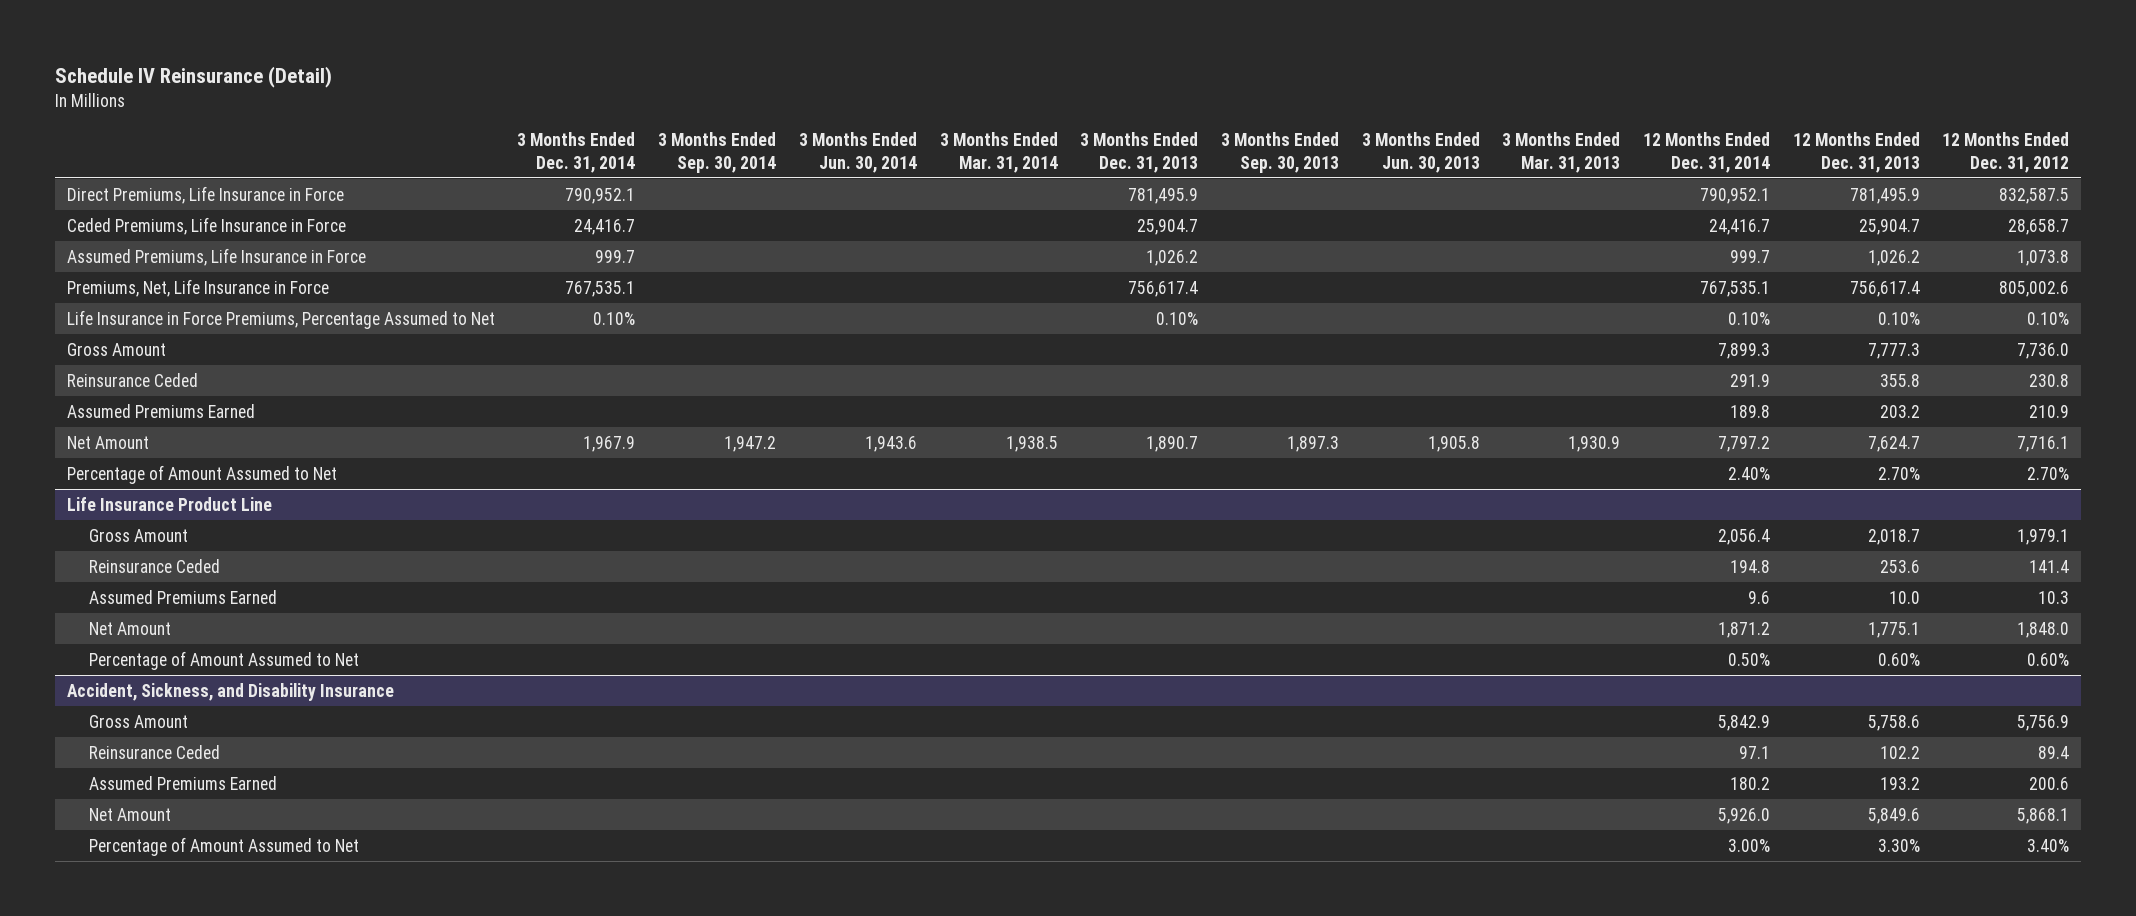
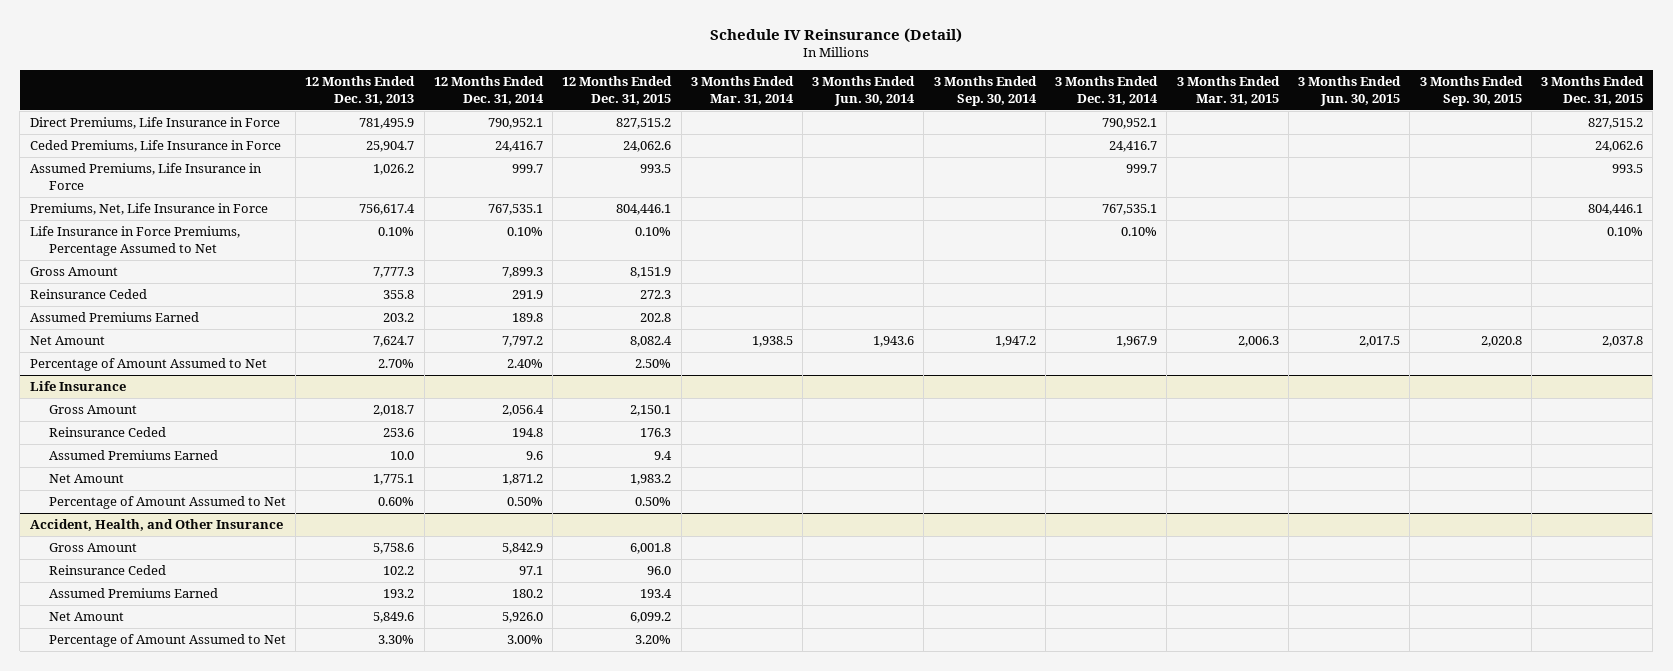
[1080,132,1199,173] 3 Months Ended Dec. 31, 2013 -> none
[1220,132,1339,173] 3 Months Ended Sep. 30, 2013 -> none
[1361,132,1480,173] 3 Months Ended Jun. 30, 2013 -> none
[1502,132,1621,173] 3 Months Ended Mar. 31, 2013 -> none
[1942,132,2070,173] 12 Months Ended Dec. 31, 2012 -> none
none -> [562,76,673,105] 12 Months Ended Dec. 31, 2015
none -> [1176,76,1280,105] 3 Months Ended Mar. 31, 2015
none -> [1298,76,1402,106] 3 Months Ended Jun. 30, 2015
none -> [1419,76,1523,106] 3 Months Ended Sep. 30, 2015
none -> [1541,76,1645,105] 3 Months Ended Dec. 31, 2015
[66,496,272,511] Life Insurance Product Line -> [29,381,126,392] Life Insurance
[66,682,394,701] Accident, Sickness, and Disability Insurance -> [29,519,283,532] Accident, Health, and Other Insurance

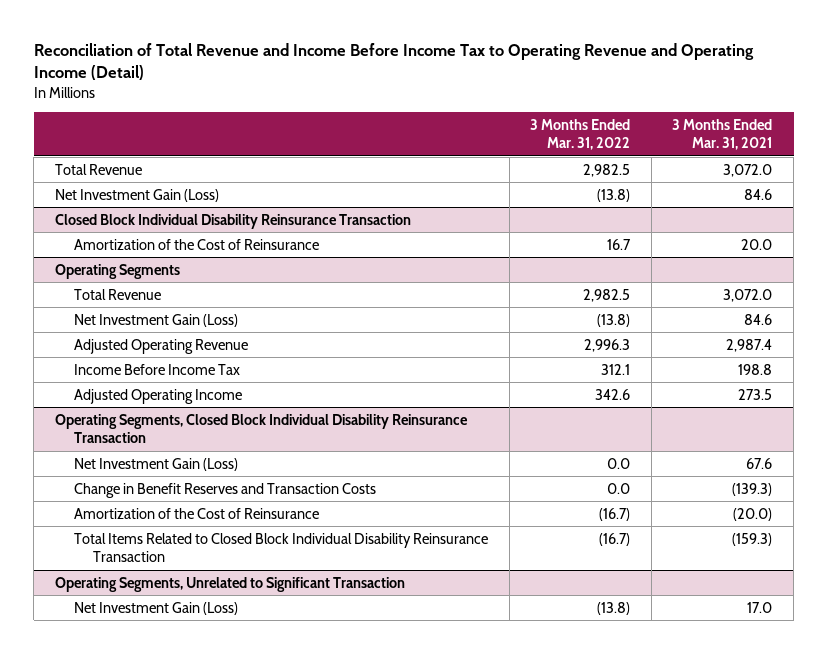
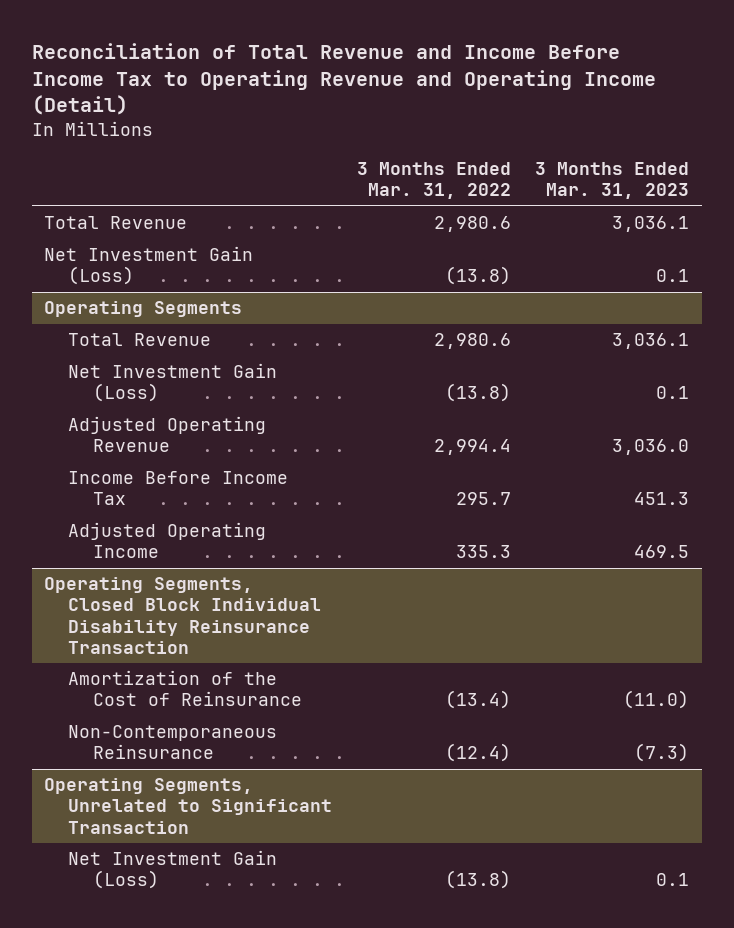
[672,119,773,151] 3 Months Ended Mar. 31, 2021 -> none
none -> [535,161,690,200] 3 Months Ended Mar. 31, 2023
[583,163,631,177] 2,982.5 -> [433,216,511,233] 2,980.6
[54,213,411,229] Closed Block Individual Disability Reinsurance Transaction -> none
[73,238,319,250] Amortization of the Cost of Reinsurance -> none
[583,288,631,302] 2,982.5 -> [433,333,511,350] 2,980.6
[584,338,631,352] 2,996.3 -> [433,439,511,456] 2,994.4
[601,363,631,375] 312.1 -> [455,492,511,506] 295.7
[595,388,631,400] 342.6 -> [455,545,511,559] 335.3
[73,457,238,471] Net Investment Gain (Loss) -> none
[73,482,376,498] Change in Benefit Reserves and Transaction Costs -> none
[73,532,488,562] Total Items Related to Closed Block Individual Disability Reinsurance Transaction -> none
[599,507,631,521] (16.7) -> [444,690,511,710] (13.4)
none -> [68,725,278,760] Non-Contemporaneous Reinsurance

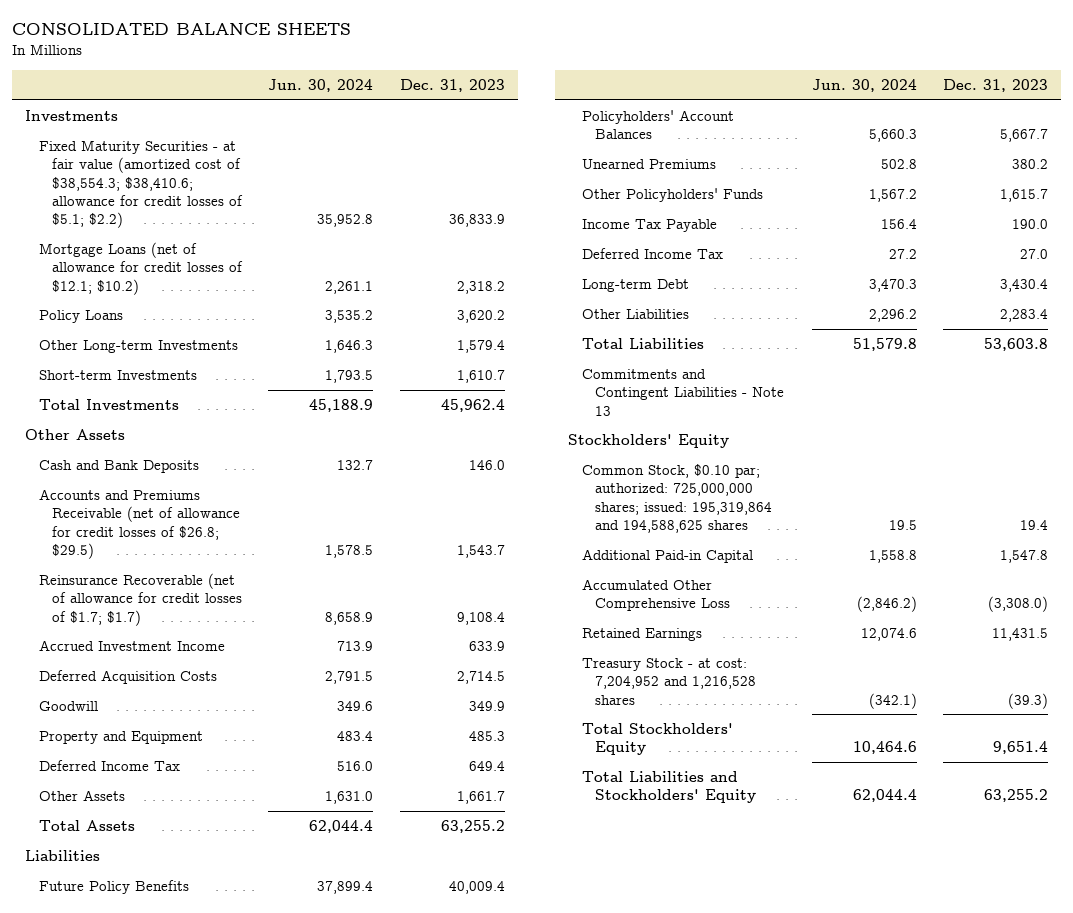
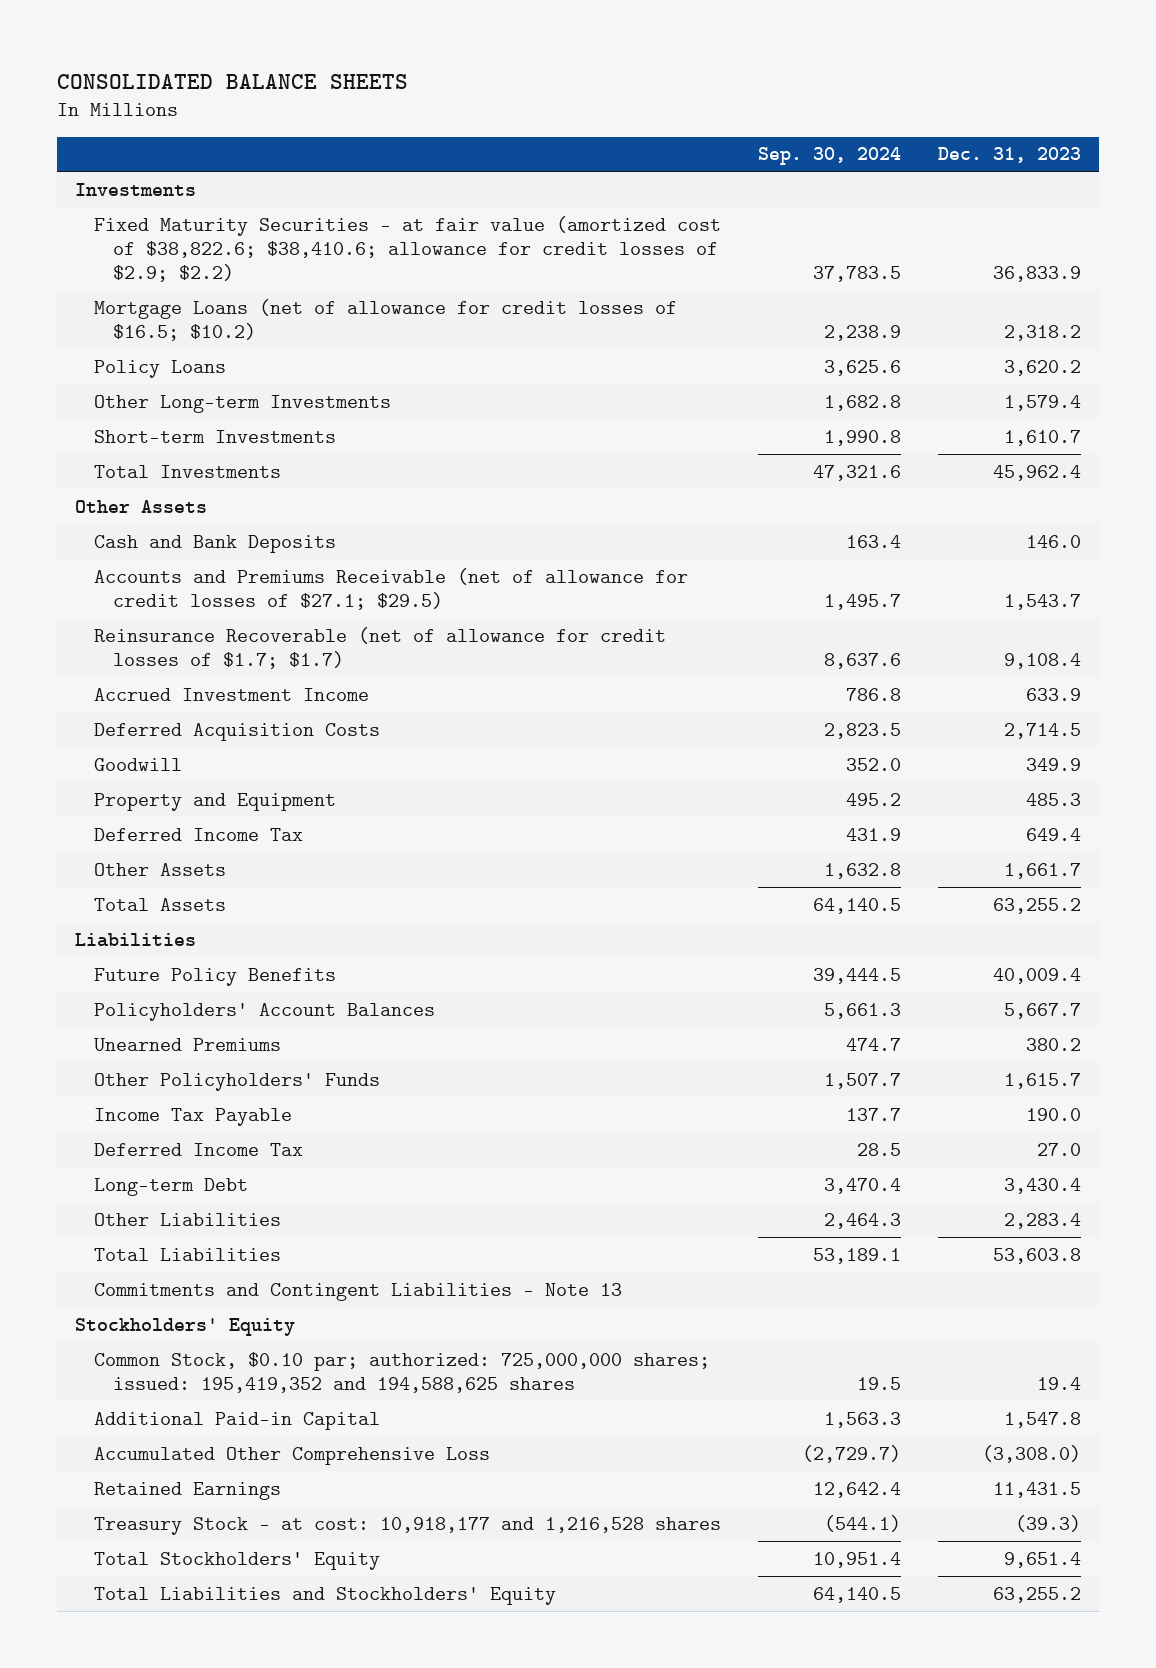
[268,79,374,93] Jun. 30, 2024 -> none
none -> [757,147,901,166] Sep. 30, 2024
[38,139,244,229] Fixed Maturity Securities - at fair value (amortized cost of $38,554.3; $38,410.6; allowance for credit losses of $5.1; $2.2) -> [94,215,722,283] Fixed Maturity Securities - at fair value (amortized cost of $38,822.6; $38,410.6; allowance for credit losses of $2.9; $2.2)
[38,241,244,295] Mortgage Loans (net of allowance for credit losses of $12.1; $10.2) -> [94,298,678,341] Mortgage Loans (net of allowance for credit losses of $16.5; $10.2)
[38,488,241,559] Accounts and Premiums Receivable (net of allowance for credit losses of $26.8; $29.5) -> [94,567,689,610] Accounts and Premiums Receivable (net of allowance for credit losses of $27.1; $29.5)
[581,463,773,533] Common Stock, $0.10 par; authorized: 725,000,000 shares; issued: 195,319,864 and 194,588,625 shares -> [94,1351,711,1393] Common Stock, $0.10 par; authorized: 725,000,000 shares; issued: 195,419,352 and 194,588,625 shares
[581,657,757,705] Treasury Stock - at cost: 7,204,952 and 1,216,528 shares -> [94,1516,722,1535] Treasury Stock - at cost: 10,918,177 and 1,216,528 shares

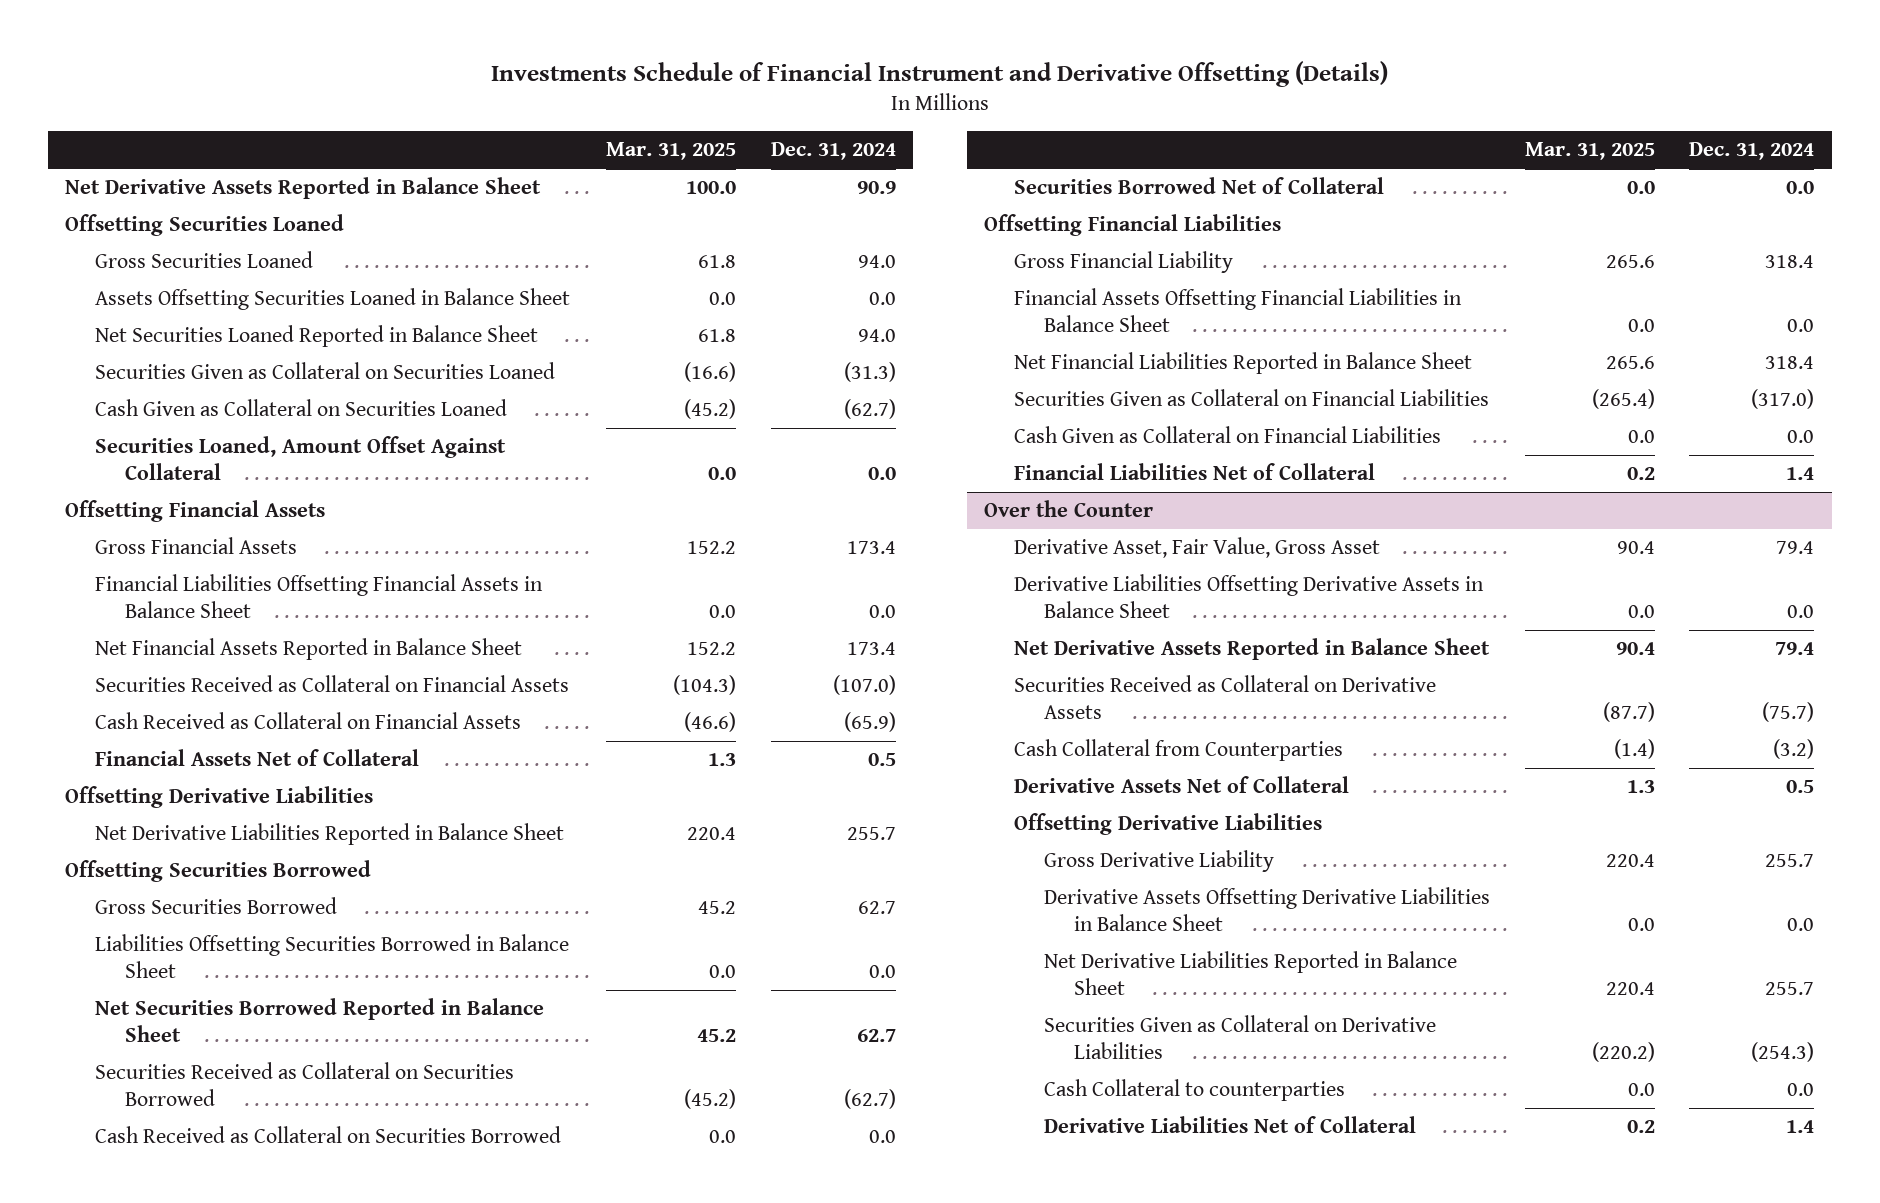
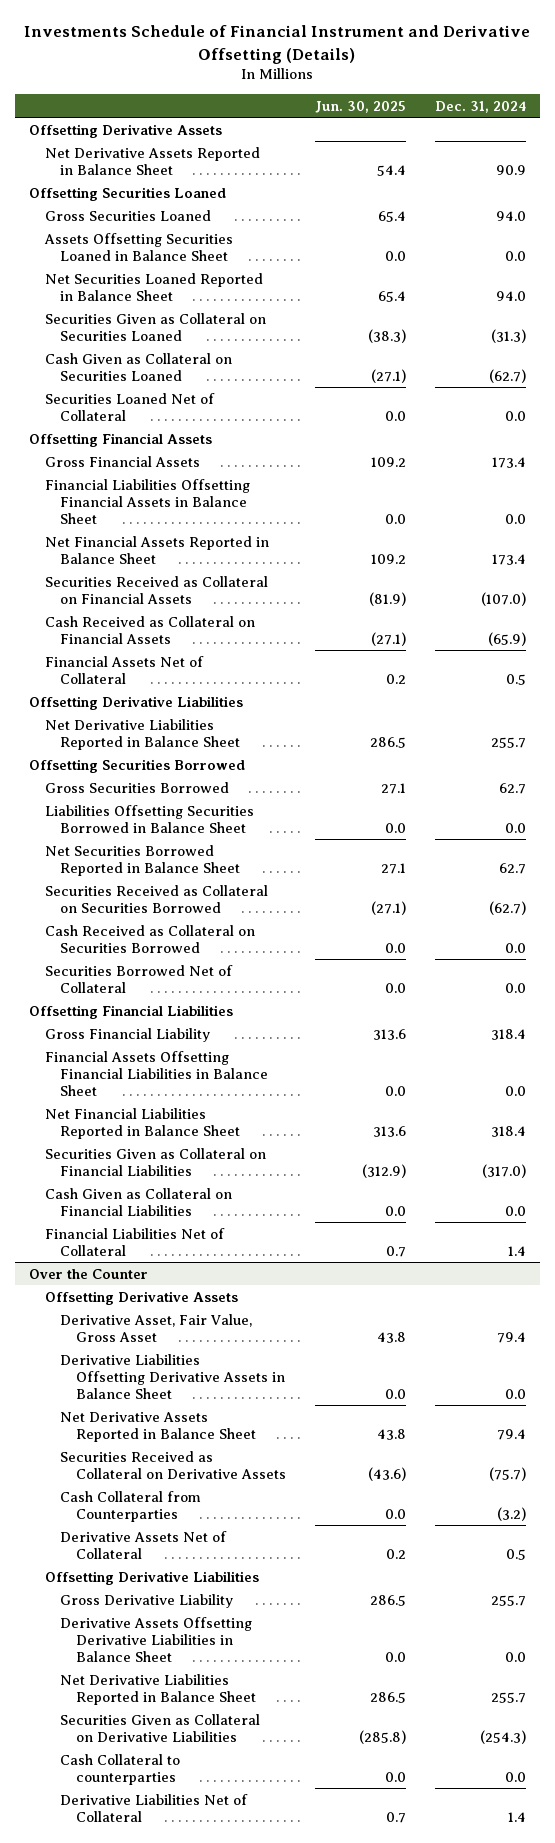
[606,142,737,161] Mar. 31, 2025 -> none
none -> [314,100,406,113] Jun. 30, 2025
none -> [29,123,223,138] Offsetting Derivative Assets
[95,436,507,481] Securities Loaned, Amount Offset Against Collateral -> [44,392,215,421] Securities Loaned Net of Collateral
none -> [44,1290,238,1305] Offsetting Derivative Assets

